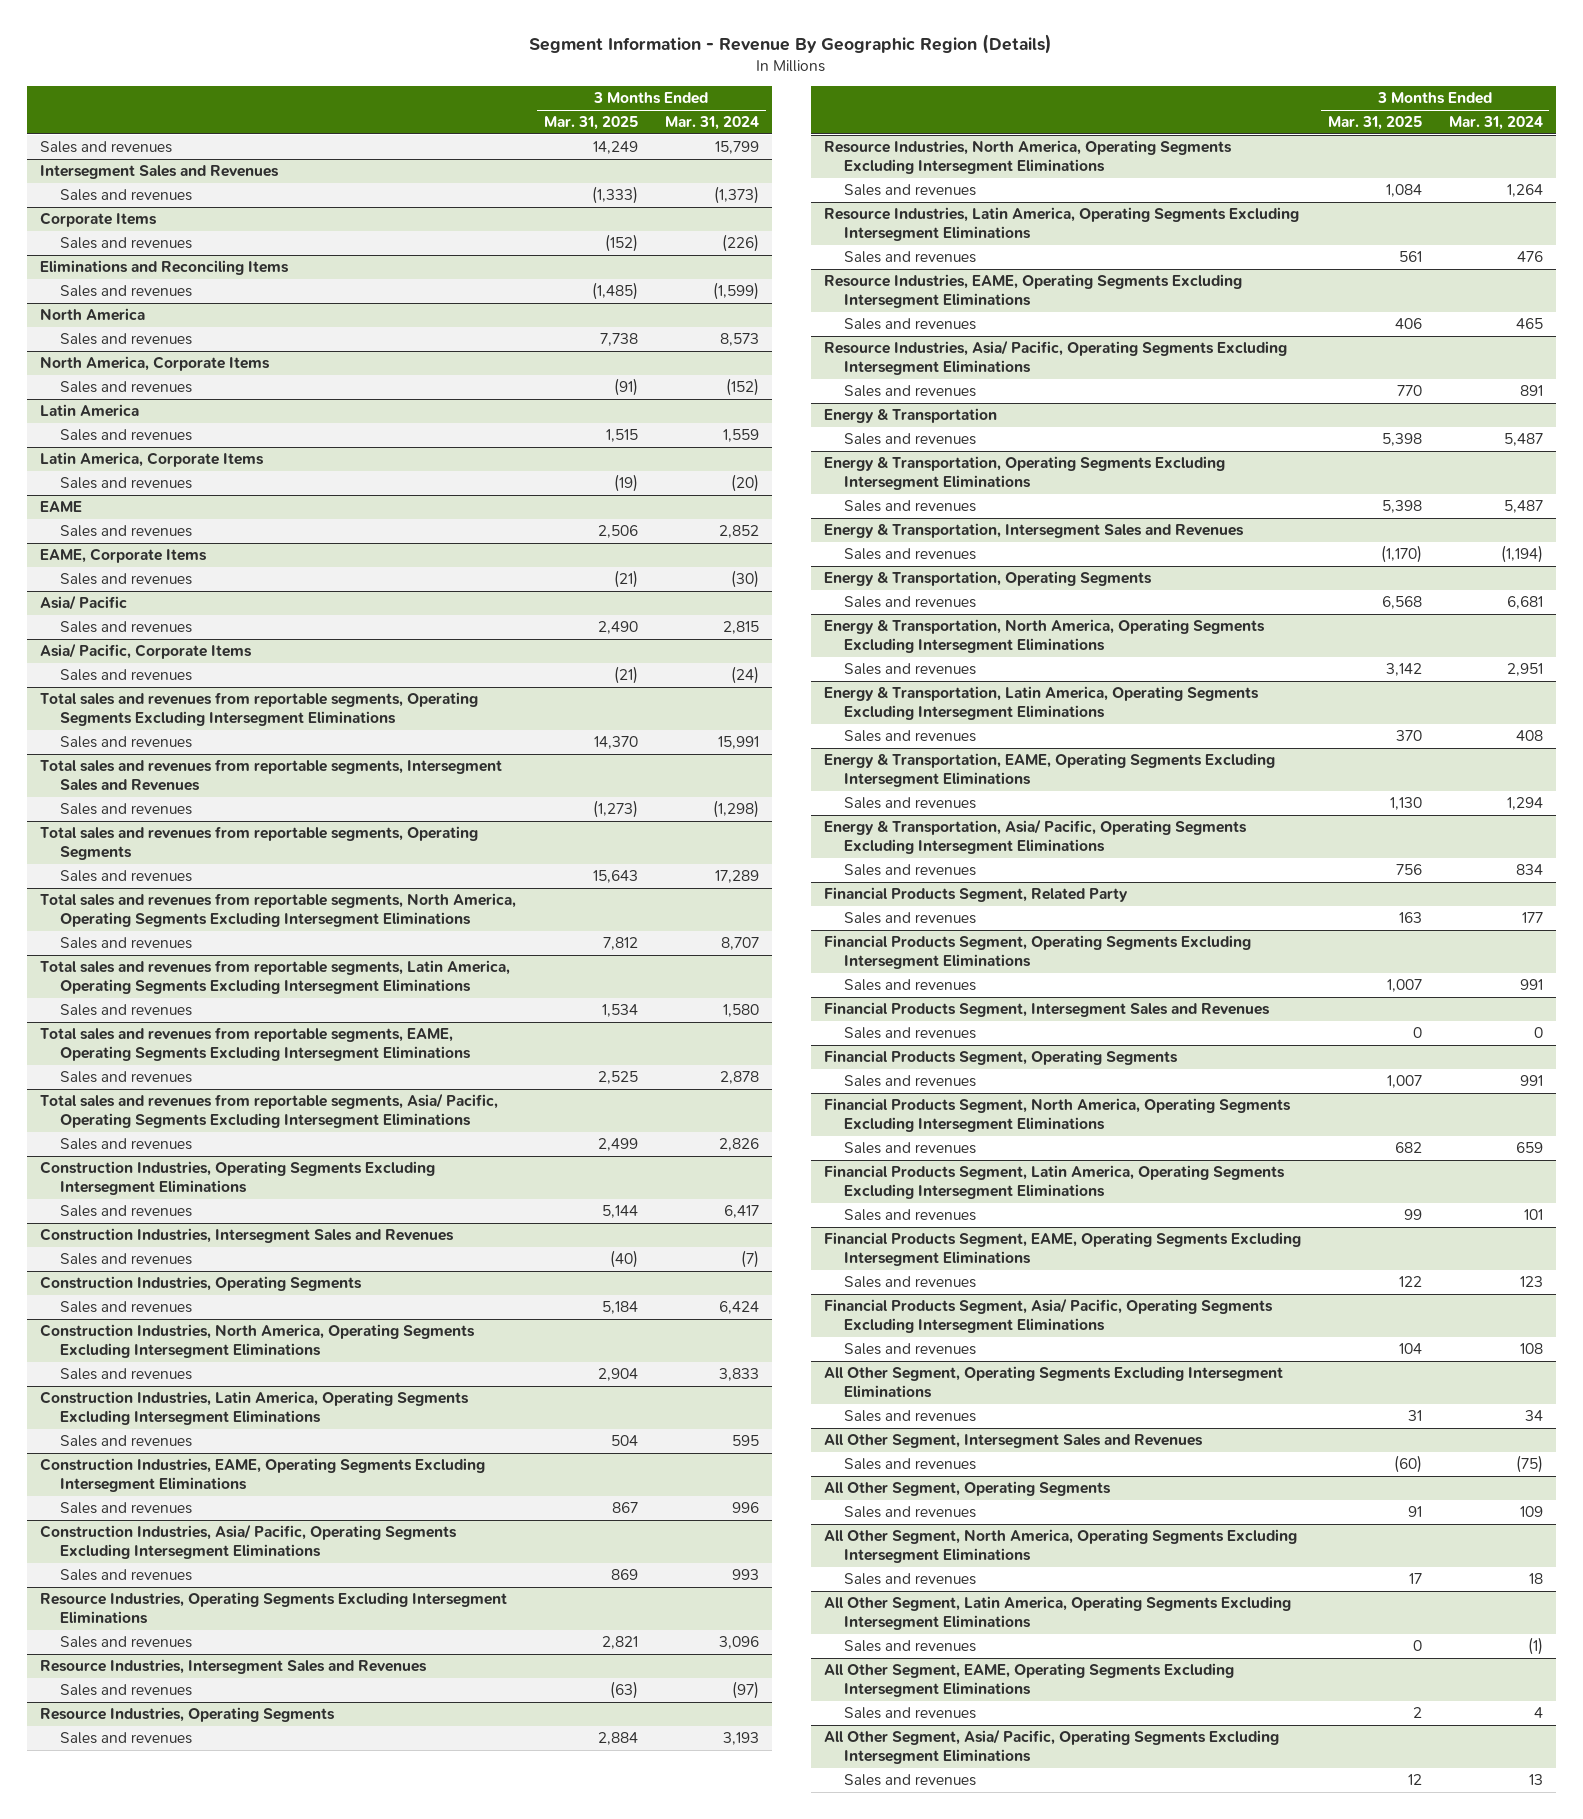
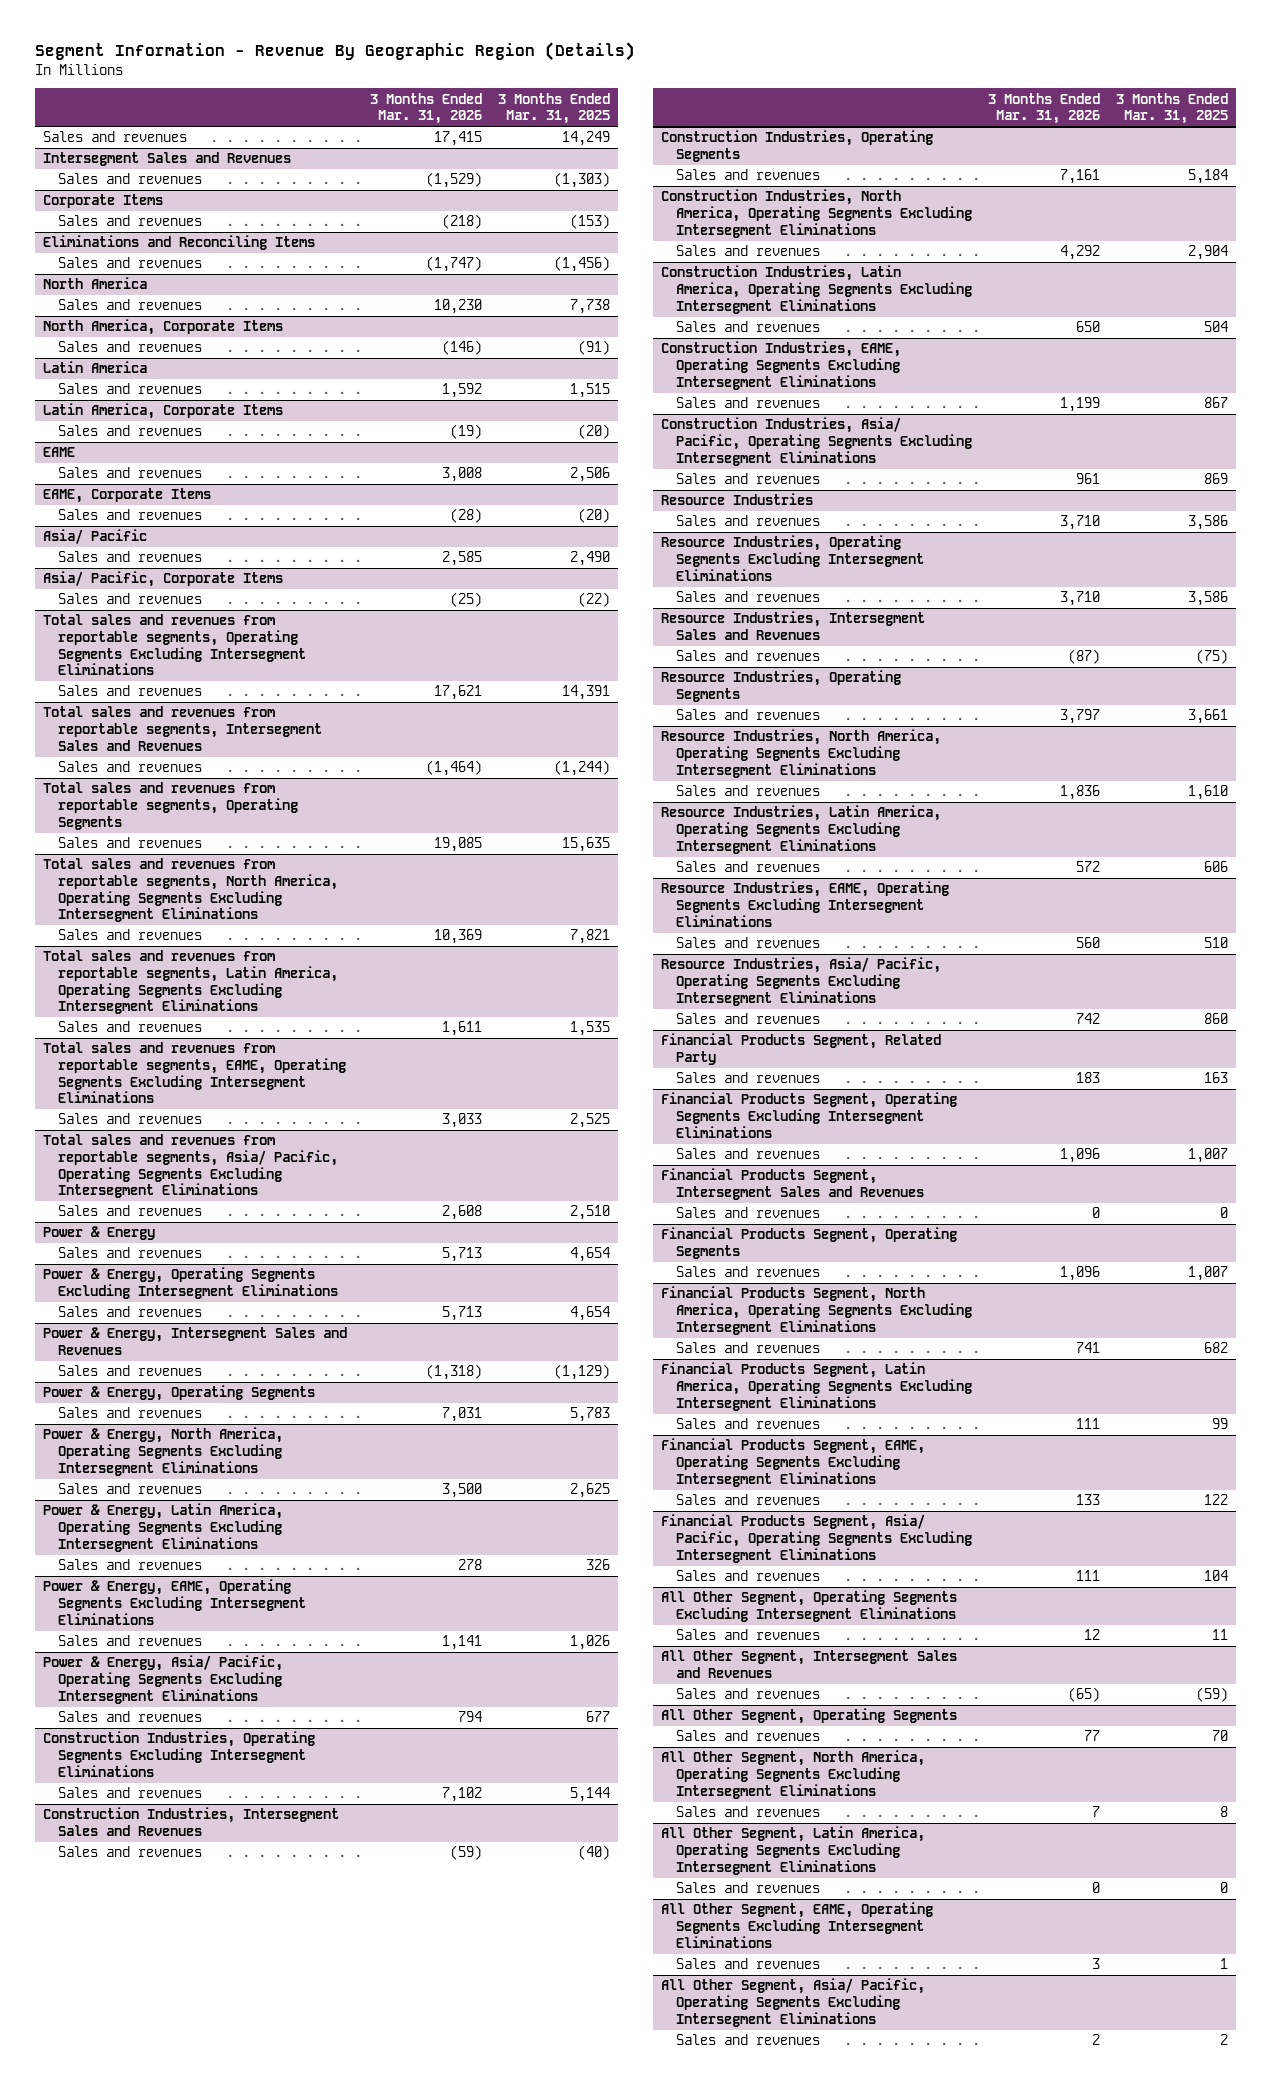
[664,116,759,131] Mar. 31, 2024 -> none
none -> [370,92,483,125] 3 Months Ended Mar. 31, 2026
[592,186,639,205] (1,333) -> [554,172,611,189] (1,303)
[605,234,639,253] (152) -> [570,214,611,230] (153)
[592,282,639,301] (1,485) -> [554,256,611,273] (1,456)
[614,474,639,493] (19) -> [578,424,611,440] (20)
[614,570,639,589] (21) -> [578,508,611,524] (20)
[614,666,639,685] (21) -> [578,592,611,608] (22)
[594,736,639,750] 14,370 -> [562,685,611,701] 14,391
[593,800,639,819] (1,273) -> [554,760,611,777] (1,244)
[593,870,639,884] 15,643 -> [562,837,611,853] 15,635
[603,937,639,951] 7,812 -> [570,929,611,945] 7,821
[602,1004,639,1018] 1,534 -> [570,1021,611,1037] 1,535
[598,1138,639,1152] 2,499 -> [570,1205,611,1221] 2,510
none -> [42,1226,155,1241] Power & Energy
none -> [58,1247,203,1259] Sales and revenues
none -> [42,1267,339,1300] Power & Energy, Operating Segments Excluding Intersegment Eliminations
none -> [58,1306,203,1318] Sales and revenues
none -> [42,1327,347,1356] Power & Energy, Intersegment Sales and Revenues
none -> [58,1365,203,1377] Sales and revenues
none -> [42,1385,315,1402] Power & Energy, Operating Segments
none -> [58,1407,203,1419] Sales and revenues
none -> [42,1427,283,1476] Power & Energy, North America, Operating Segments Excluding Intersegment Eliminations
none -> [58,1483,203,1495] Sales and revenues
none -> [42,1503,283,1552] Power & Energy, Latin America, Operating Segments Excluding Intersegment Eliminations
none -> [58,1559,203,1571] Sales and revenues
none -> [42,1579,307,1625] Power & Energy, EAME, Operating Segments Excluding Intersegment Eliminations
none -> [58,1635,203,1647] Sales and revenues
none -> [42,1655,283,1704] Power & Energy, Asia/ Pacific, Operating Segments Excluding Intersegment Eliminations
none -> [58,1711,203,1723] Sales and revenues
none -> [660,493,813,506] Resource Industries
none -> [675,515,820,527] Sales and revenues
[602,1636,639,1650] 2,821 -> [1187,591,1228,607] 3,586
[610,1681,639,1700] (63) -> [1195,649,1228,665] (75)
[598,1732,639,1746] 2,884 -> [1187,709,1228,725] 3,661
[1385,184,1422,198] 1,084 -> [1187,785,1228,801] 1,610
[1398,251,1422,263] 561 -> [1203,861,1228,873] 606
[1394,318,1422,330] 406 -> [1203,937,1228,949] 510
[823,408,997,424] Energy & Transportation -> none
[843,433,976,446] Sales and revenues -> none
[823,456,1225,491] Energy & Transportation, Operating Segments Excluding Intersegment Eliminations -> none
[843,500,976,513] Sales and revenues -> none
[823,523,1244,539] Energy & Transportation, Intersegment Sales and Revenues -> none
[843,548,976,561] Sales and revenues -> none
[823,571,1152,587] Energy & Transportation, Operating Segments -> none
[843,596,976,609] Sales and revenues -> none
[823,619,1265,654] Energy & Transportation, North America, Operating Segments Excluding Intersegment Eliminations -> none
[843,663,976,676] Sales and revenues -> none
[823,686,1259,721] Energy & Transportation, Latin America, Operating Segments Excluding Intersegment Eliminations -> none
[843,730,976,743] Sales and revenues -> none
[823,753,1275,788] Energy & Transportation, EAME, Operating Segments Excluding Intersegment Eliminations -> none
[843,797,976,810] Sales and revenues -> none
[823,819,1247,855] Energy & Transportation, Asia/ Pacific, Operating Segments Excluding Intersegment Eliminations -> none
[843,864,976,877] Sales and revenues -> none
[1396,385,1422,397] 770 -> [1203,1013,1228,1025] 860
[1407,1410,1422,1422] 31 -> [1211,1629,1228,1641] 11
[1393,1455,1422,1474] (60) -> [1195,1687,1228,1703] (59)
[1407,1506,1422,1518] 91 -> [1211,1730,1228,1742] 70
[1408,1573,1422,1585] 17 -> [1219,1806,1228,1818] 8
[1412,1707,1422,1719] 2 -> [1219,1958,1228,1970] 1
[1407,1774,1422,1786] 12 -> [1219,2034,1228,2046] 2

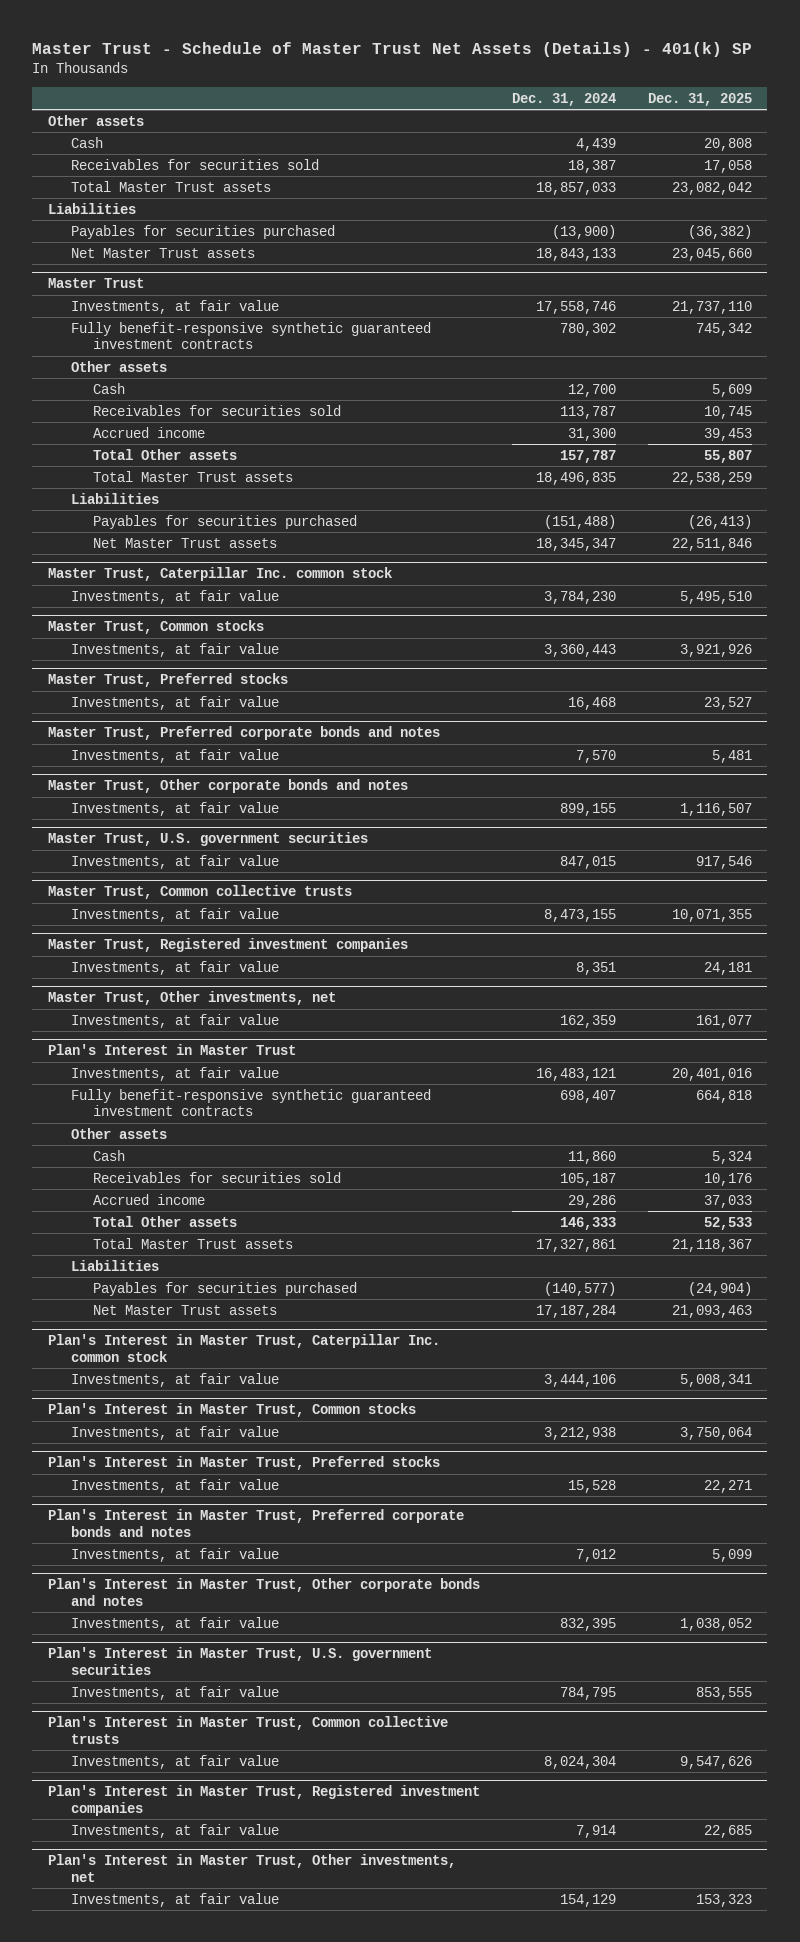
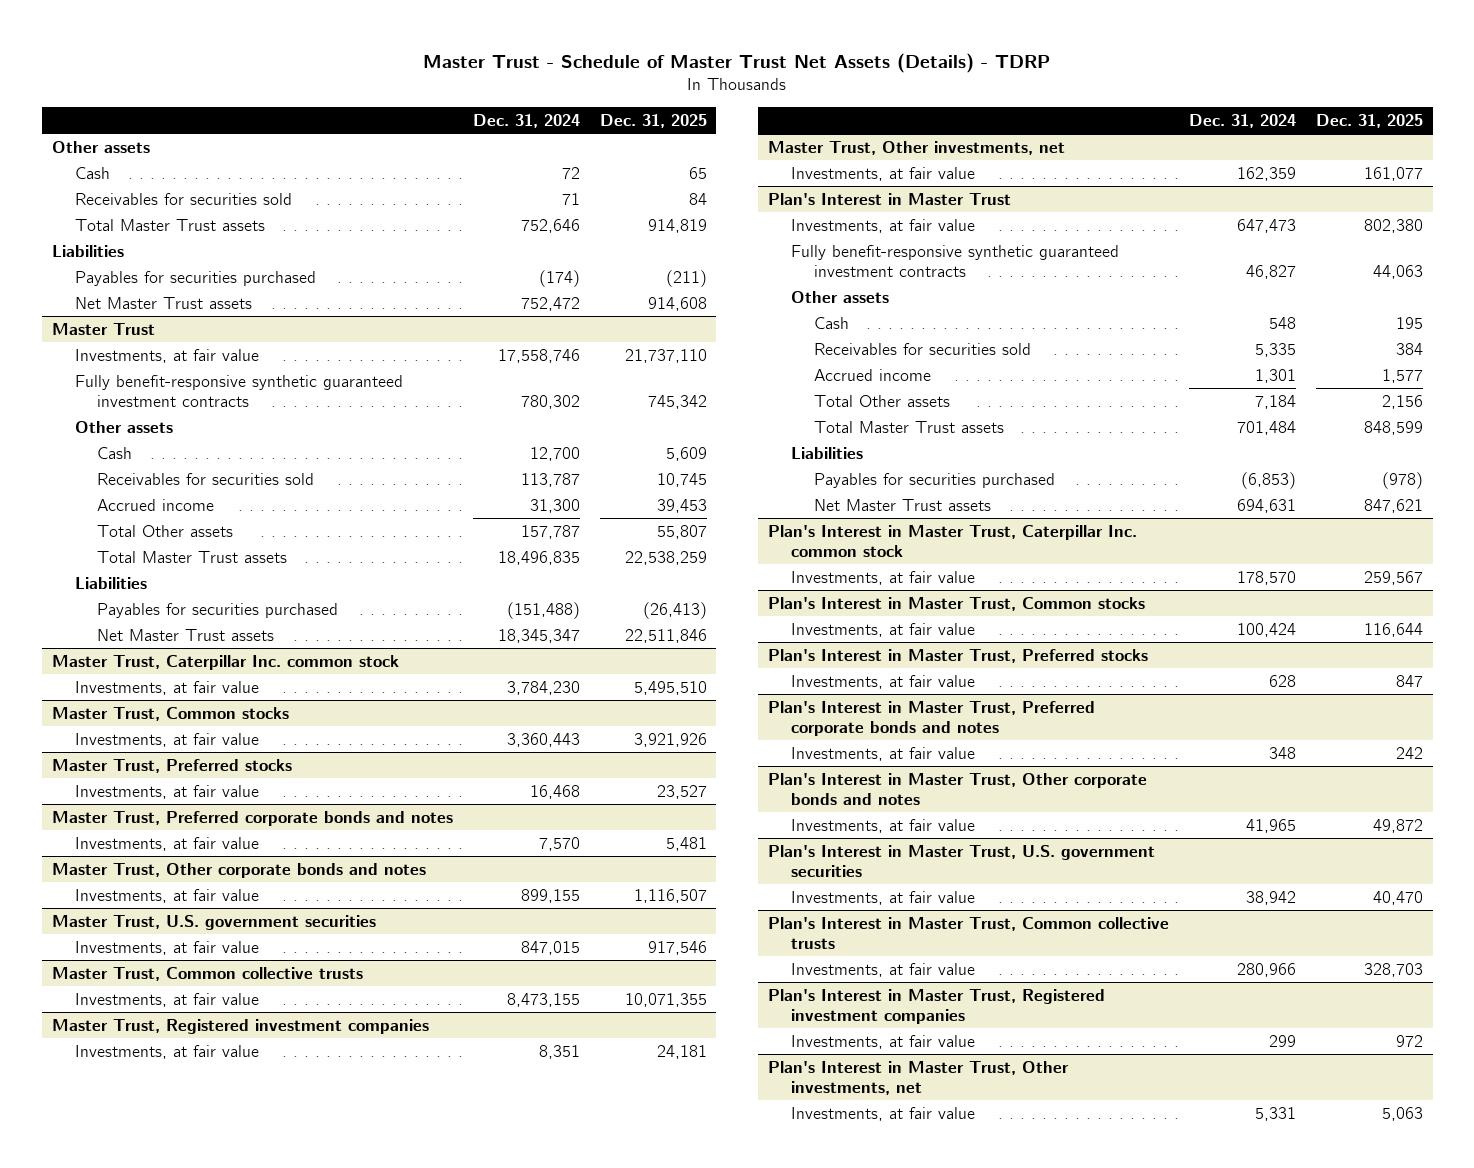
[32,42,753,58] Master Trust - Schedule of Master Trust Net Assets (Details) - 401(k) SP -> [423,52,1051,73] Master Trust - Schedule of Master Trust Net Assets (Details) - TDRP
[575,137,616,151] 4,439 -> [561,166,580,179] 72
[703,137,752,151] 20,808 -> [688,166,707,179] 65
[567,159,616,173] 18,387 -> [561,192,580,205] 71
[703,159,752,173] 17,058 -> [688,192,707,205] 84
[535,181,616,195] 18,857,033 -> [520,218,580,233] 752,646
[671,181,752,195] 23,082,042 -> [647,218,707,233] 914,819
[551,224,616,239] (13,900) -> [538,269,580,287] (174)
[687,224,752,239] (36,382) -> [665,269,707,287] (211)
[535,247,616,261] 18,843,133 -> [520,296,580,311] 752,472
[671,247,752,261] 23,045,660 -> [647,296,707,311] 914,608
[535,1067,616,1081] 16,483,121 -> [1236,218,1296,233] 647,473
[671,1067,752,1081] 20,401,016 -> [1363,218,1423,233] 802,380
[559,1089,616,1103] 698,407 -> [1245,264,1296,279] 46,827
[695,1089,752,1103] 664,818 -> [1372,264,1423,279] 44,063
[567,1150,616,1164] 11,860 -> [1268,316,1296,329] 548
[711,1150,752,1164] 5,324 -> [1395,316,1423,329] 195
[559,1172,616,1186] 105,187 -> [1254,342,1296,357] 5,335
[703,1172,752,1186] 10,176 -> [1395,342,1423,355] 384
[567,1194,616,1208] 29,286 -> [1254,368,1296,383] 1,301
[703,1194,752,1208] 37,033 -> [1381,368,1423,383] 1,577
[559,1216,616,1230] 146,333 -> [1254,394,1296,409] 7,184
[703,1216,752,1230] 52,533 -> [1381,394,1423,409] 2,156
[535,1238,616,1252] 17,327,861 -> [1236,420,1296,435] 701,484
[671,1238,752,1252] 21,118,367 -> [1363,420,1423,435] 848,599
[543,1281,616,1296] (140,577) -> [1240,471,1296,489] (6,853)
[687,1281,752,1296] (24,904) -> [1381,471,1423,489] (978)
[535,1304,616,1318] 17,187,284 -> [1236,498,1296,513] 694,631
[671,1304,752,1318] 21,093,463 -> [1363,498,1423,513] 847,621
[543,1373,616,1387] 3,444,106 -> [1236,570,1296,585] 178,570
[679,1373,752,1387] 5,008,341 -> [1363,570,1423,585] 259,567
[543,1426,616,1440] 3,212,938 -> [1236,622,1296,637] 100,424
[679,1426,752,1440] 3,750,064 -> [1363,622,1423,637] 116,644
[567,1479,616,1493] 15,528 -> [1268,674,1296,687] 628
[703,1479,752,1493] 22,271 -> [1395,674,1423,687] 847
[575,1548,616,1562] 7,012 -> [1268,746,1296,759] 348
[711,1548,752,1562] 5,099 -> [1395,746,1423,759] 242
[559,1617,616,1631] 832,395 -> [1245,818,1296,833] 41,965
[679,1617,752,1631] 1,038,052 -> [1372,818,1423,833] 49,872
[559,1686,616,1700] 784,795 -> [1245,890,1296,905] 38,942
[695,1686,752,1700] 853,555 -> [1372,890,1423,905] 40,470
[543,1755,616,1769] 8,024,304 -> [1236,962,1296,977] 280,966
[679,1755,752,1769] 9,547,626 -> [1363,962,1423,977] 328,703
[575,1824,616,1838] 7,914 -> [1268,1034,1296,1047] 299
[703,1824,752,1838] 22,685 -> [1395,1034,1423,1047] 972
[559,1893,616,1907] 154,129 -> [1254,1106,1296,1121] 5,331
[695,1893,752,1907] 153,323 -> [1381,1106,1423,1121] 5,063

